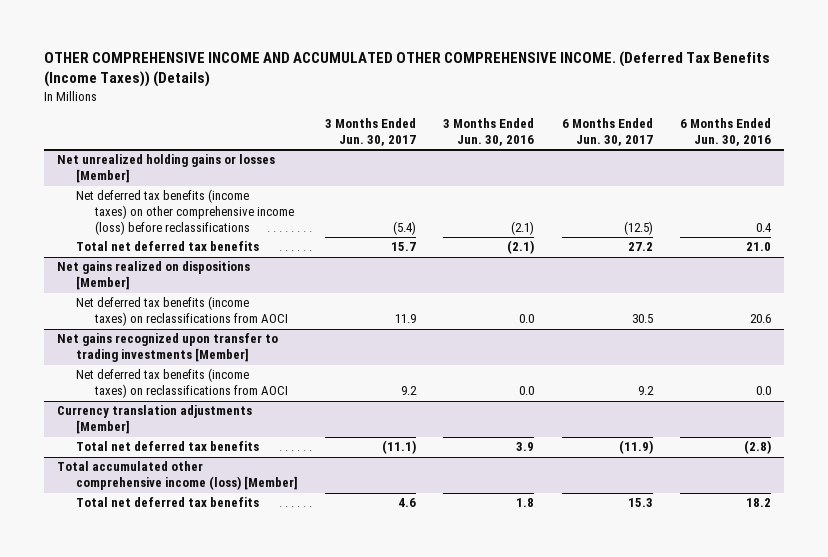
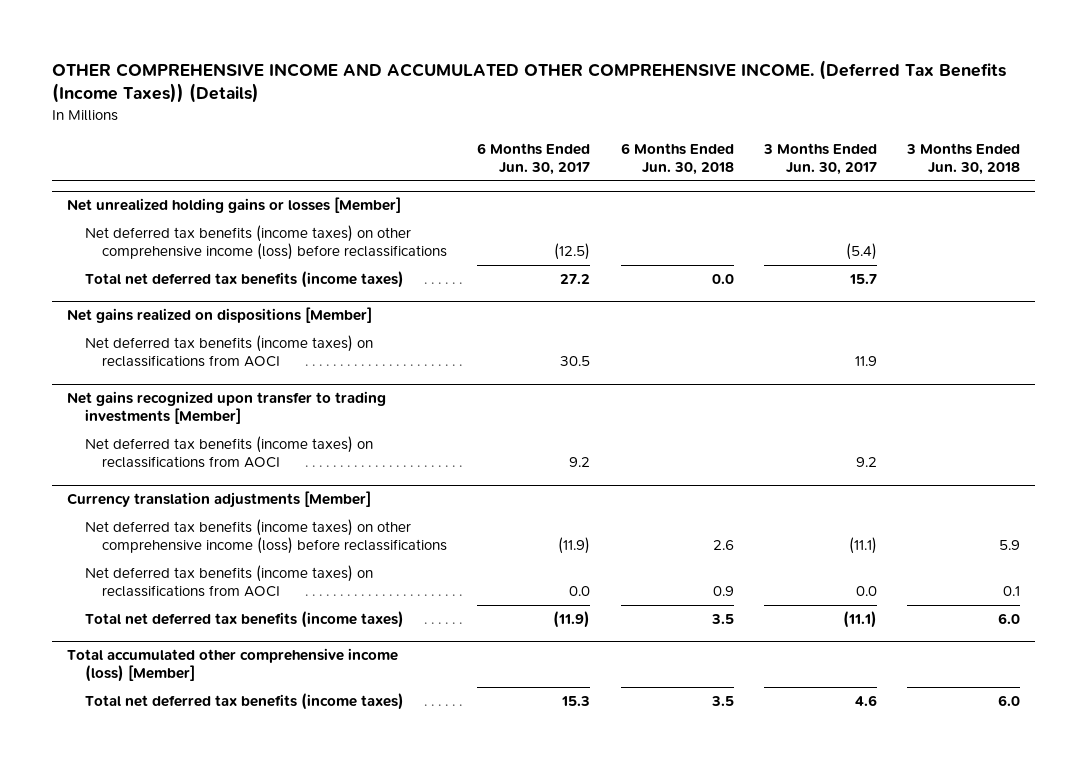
[443,117,535,146] 3 Months Ended Jun. 30, 2016 -> none
[679,117,771,146] 6 Months Ended Jun. 30, 2016 -> none
none -> [620,142,734,175] 6 Months Ended Jun. 30, 2018
none -> [905,142,1020,175] 3 Months Ended Jun. 30, 2018
[75,241,259,252] Total net deferred tax benefits -> [84,270,404,288] Total net deferred tax benefits (income taxes)
none -> [84,518,448,554] Net deferred tax benefits (income taxes) on other comprehensive income (loss) before reclassifications
none -> [84,564,373,597] Net deferred tax benefits (income taxes) on reclassifications from AOCI
[75,441,259,452] Total net deferred tax benefits -> [84,610,404,628] Total net deferred tax benefits (income taxes)
[75,497,259,508] Total net deferred tax benefits -> [84,692,404,710] Total net deferred tax benefits (income taxes)

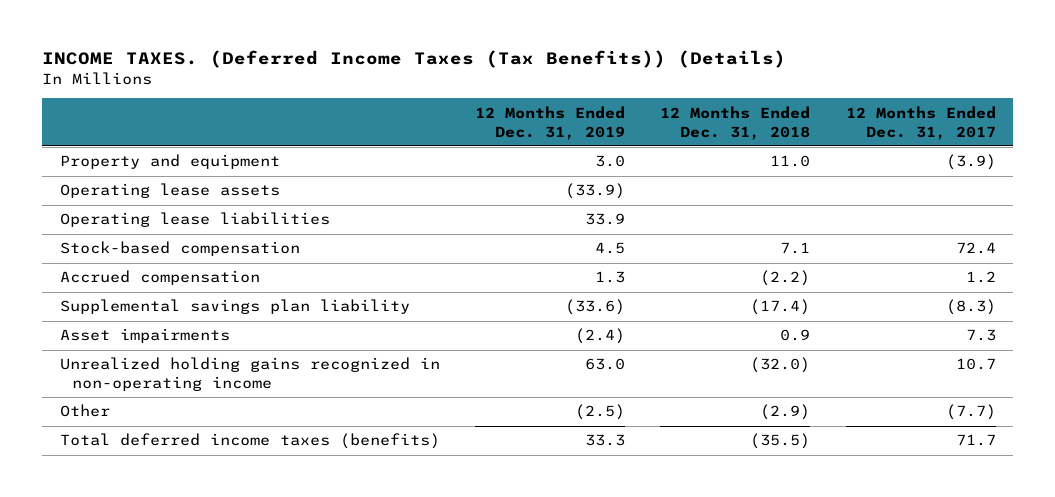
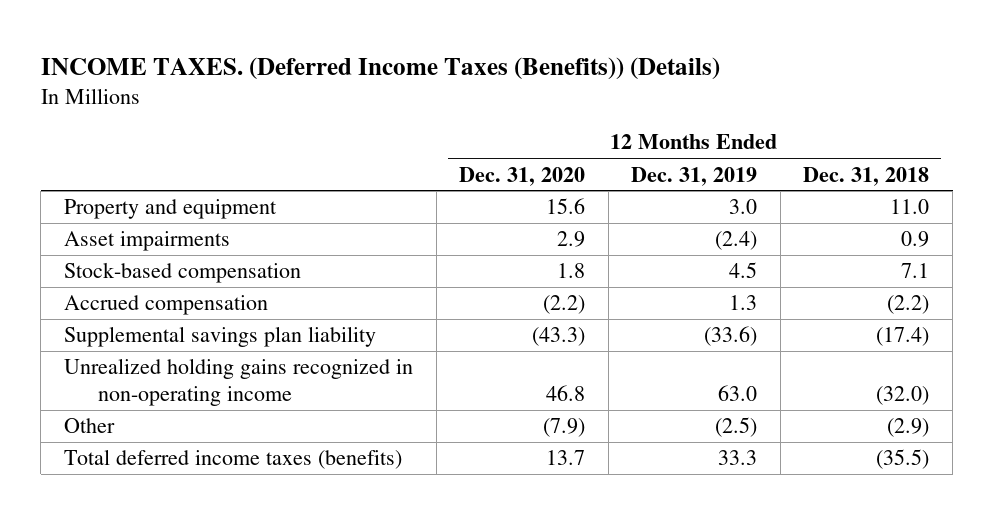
[41,50,786,69] INCOME TAXES. (Deferred Income Taxes (Tax Benefits)) (Details) -> [40,56,720,80] INCOME TAXES. (Deferred Income Taxes (Benefits)) (Details)
[845,105,996,140] 12 Months Ended Dec. 31, 2017 -> none
none -> [459,166,586,186] Dec. 31, 2020
[59,183,280,199] Operating lease assets -> none
[59,212,330,228] Operating lease liabilities -> none
[59,328,230,344] Asset impairments -> [63,231,230,252] Asset impairments

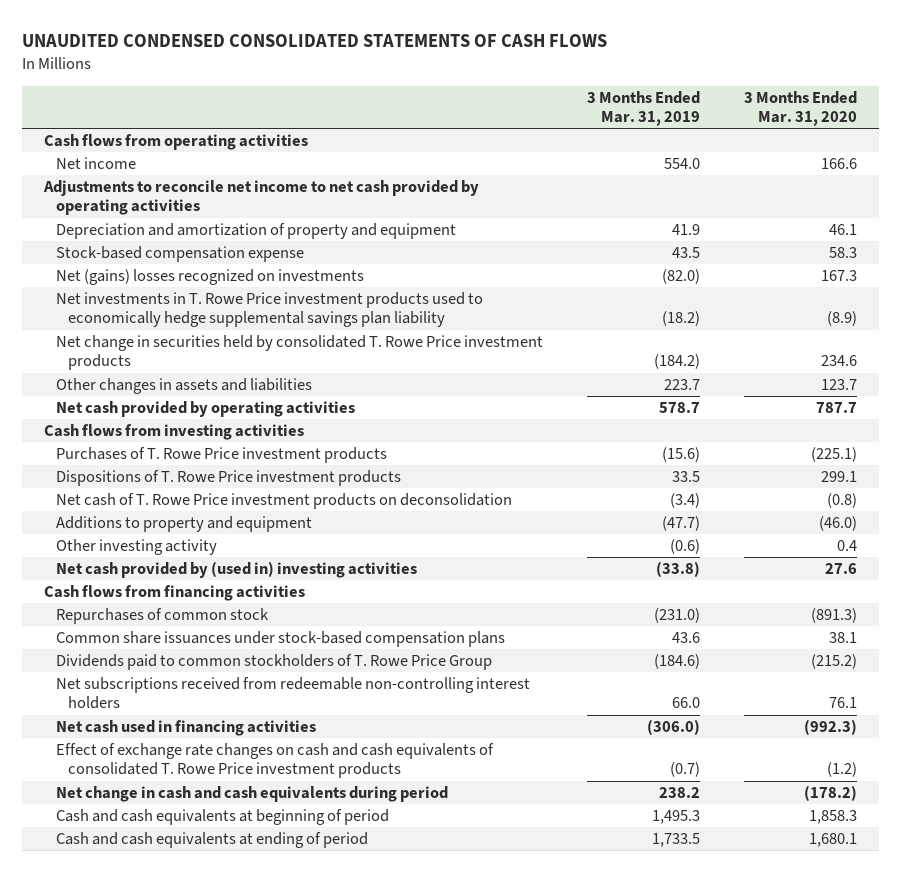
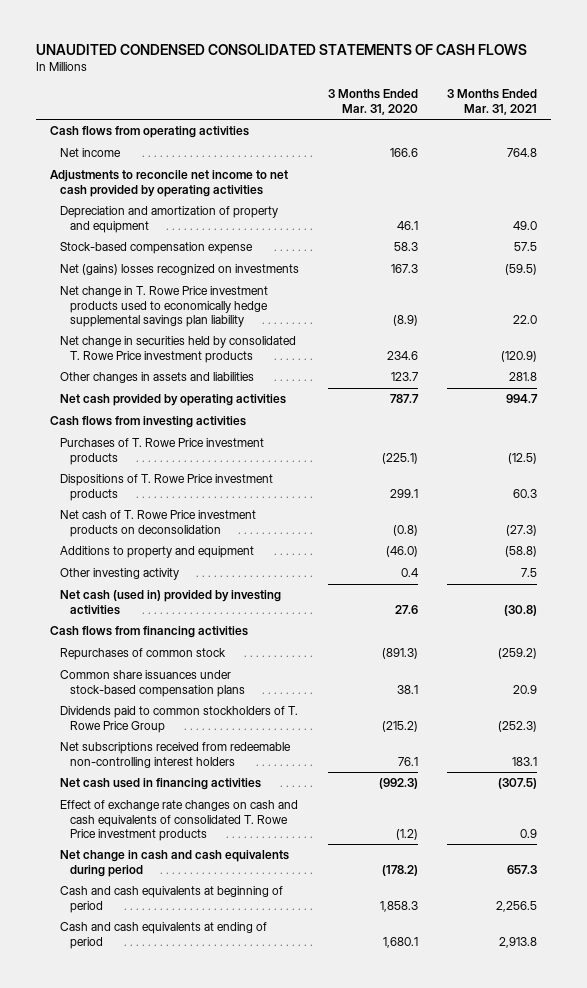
[587,90,701,126] 3 Months Ended Mar. 31, 2019 -> none
none -> [446,89,537,115] 3 Months Ended Mar. 31, 2021
[56,292,484,328] Net investments in T. Rowe Price investment products used to economically hedge supplemental savings plan liability -> [59,286,268,327] Net change in T. Rowe Price investment products used to economically hedge supplemental savings plan liability
[56,561,418,579] Net cash provided by (used in) investing activities -> [59,590,281,615] Net cash (used in) provided by investing activities

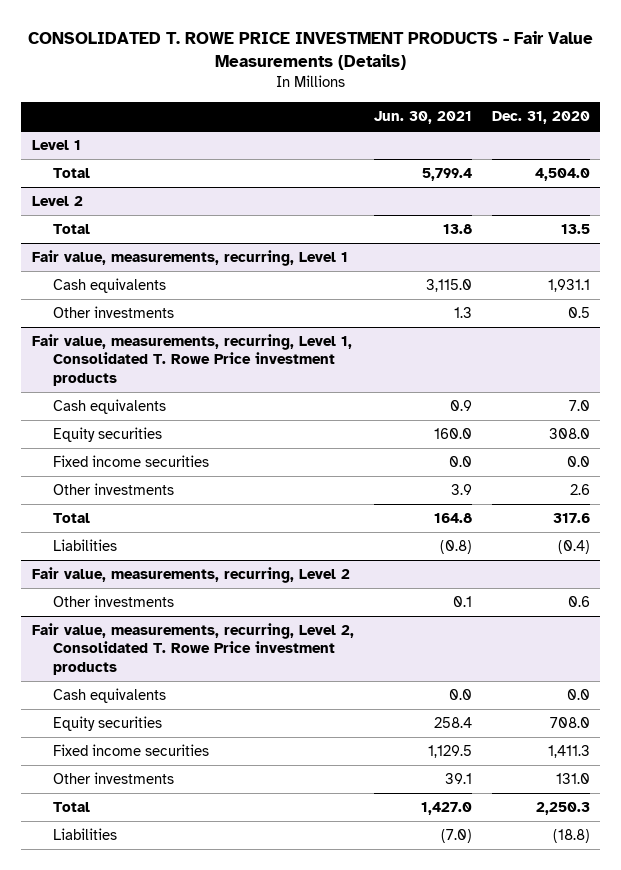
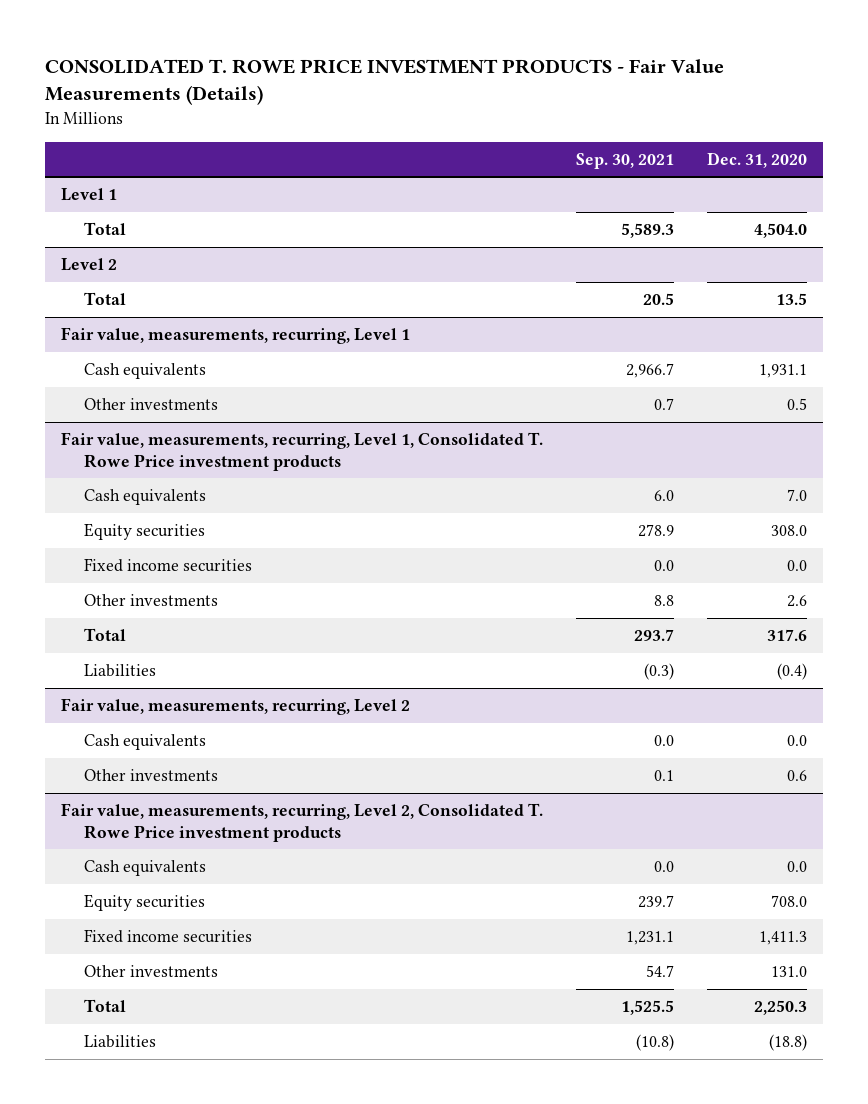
[373,111,472,125] Jun. 30, 2021 -> none
none -> [576,152,675,169] Sep. 30, 2021
none -> [84,734,207,751] Cash equivalents

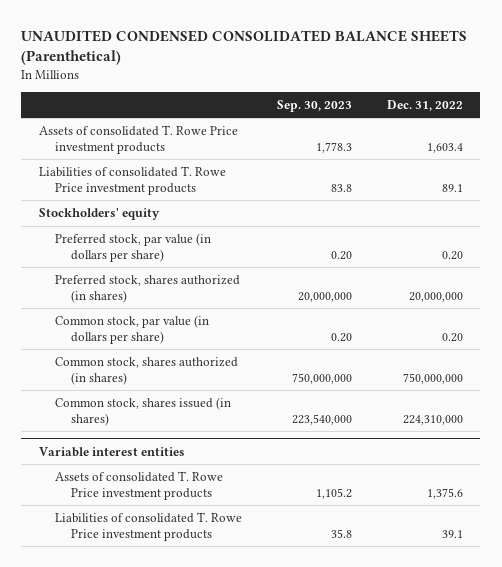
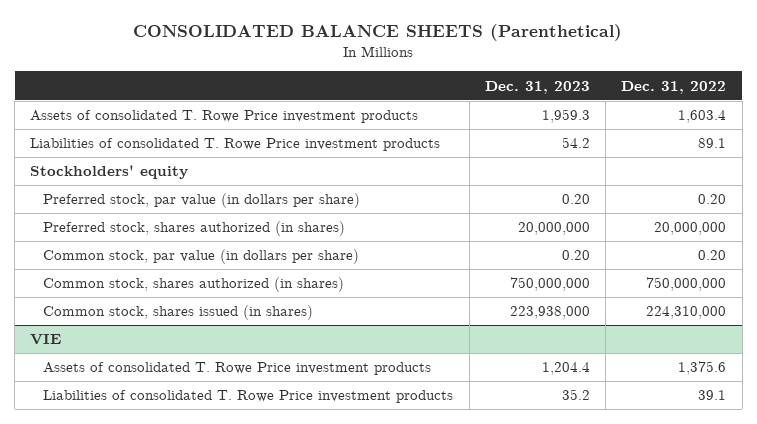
[21,30,468,66] UNAUDITED CONDENSED CONSOLIDATED BALANCE SHEETS (Parenthetical) -> [133,24,623,42] CONSOLIDATED BALANCE SHEETS (Parenthetical)
[276,99,352,112] Sep. 30, 2023 -> none
none -> [484,80,590,94] Dec. 31, 2023
[38,446,185,457] Variable interest entities -> [30,334,62,346] VIE

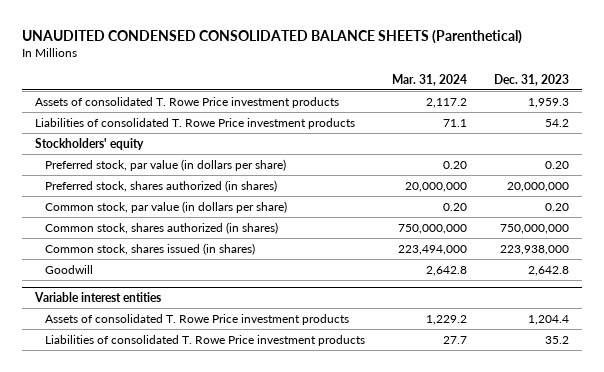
[133,24,623,42] CONSOLIDATED BALANCE SHEETS (Parenthetical) -> [21,29,522,44] UNAUDITED CONDENSED CONSOLIDATED BALANCE SHEETS (Parenthetical)
[621,80,727,94] Dec. 31, 2022 -> none
none -> [391,73,467,86] Mar. 31, 2024
none -> [44,264,93,274] Goodwill
[30,334,62,346] VIE -> [34,292,162,303] Variable interest entities

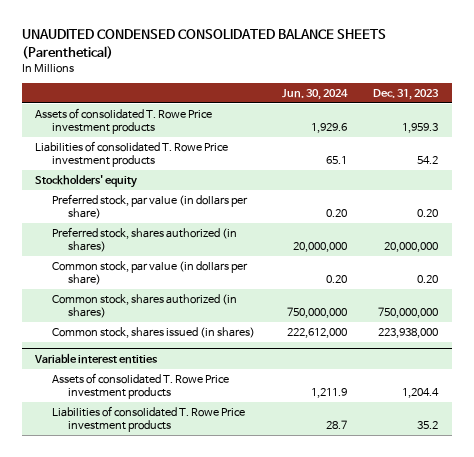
[391,73,467,86] Mar. 31, 2024 -> none
none -> [281,88,348,100] Jun. 30, 2024
[44,264,93,274] Goodwill -> none

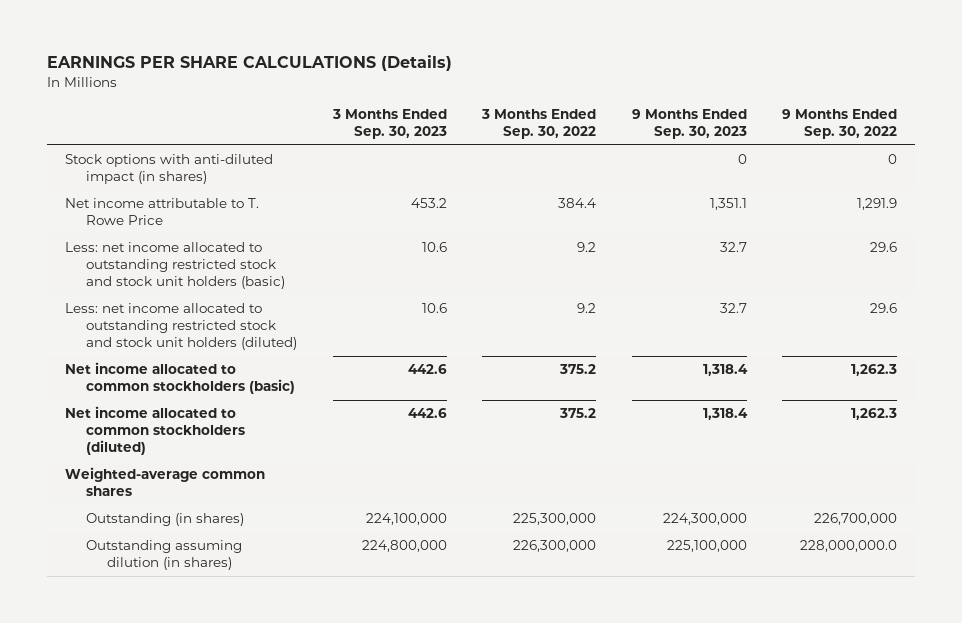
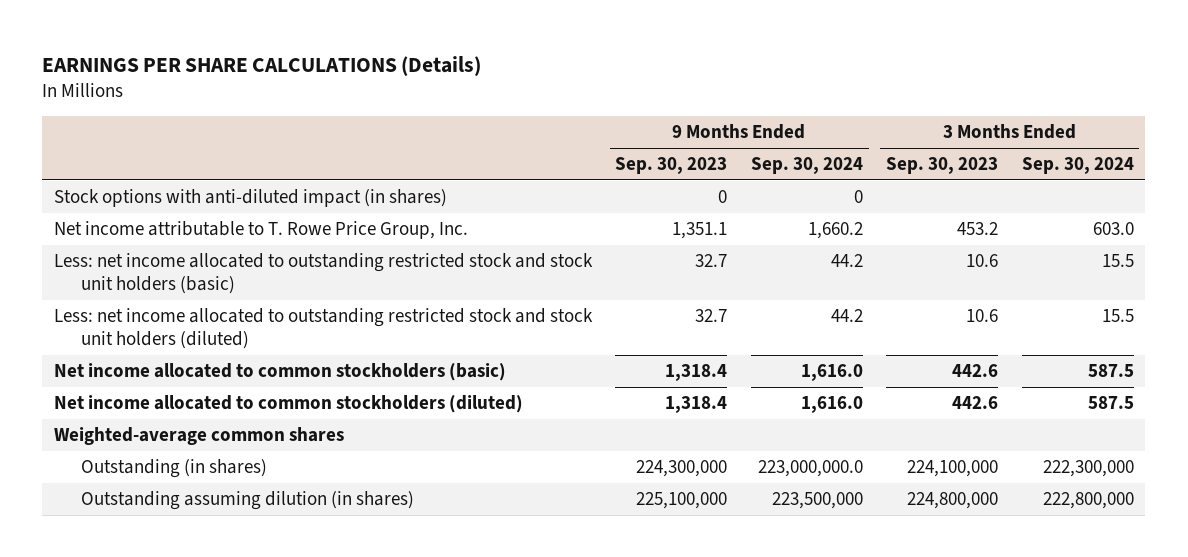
[481,108,597,139] 3 Months Ended Sep. 30, 2022 -> none
[782,108,898,139] 9 Months Ended Sep. 30, 2022 -> none
none -> [750,157,863,175] Sep. 30, 2024
none -> [1021,157,1134,175] Sep. 30, 2024
[64,198,259,226] Net income attributable to T. Rowe Price -> [54,221,469,240] Net income attributable to T. Rowe Price Group, Inc.

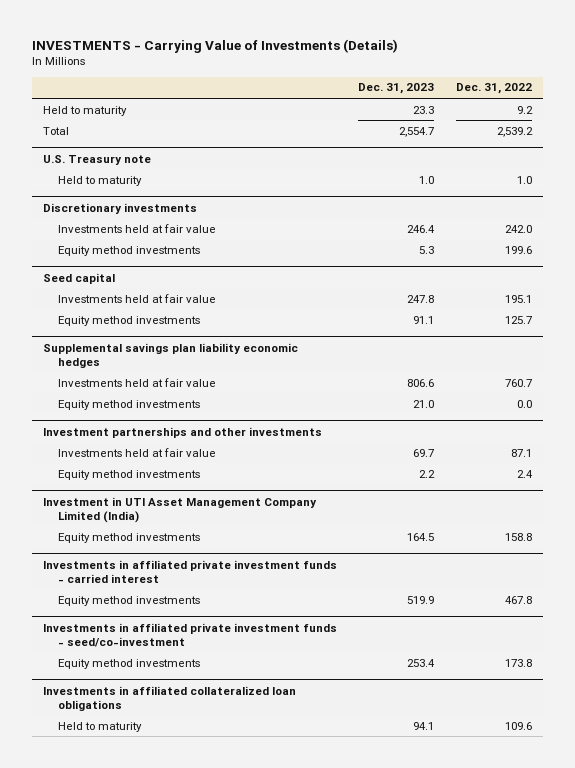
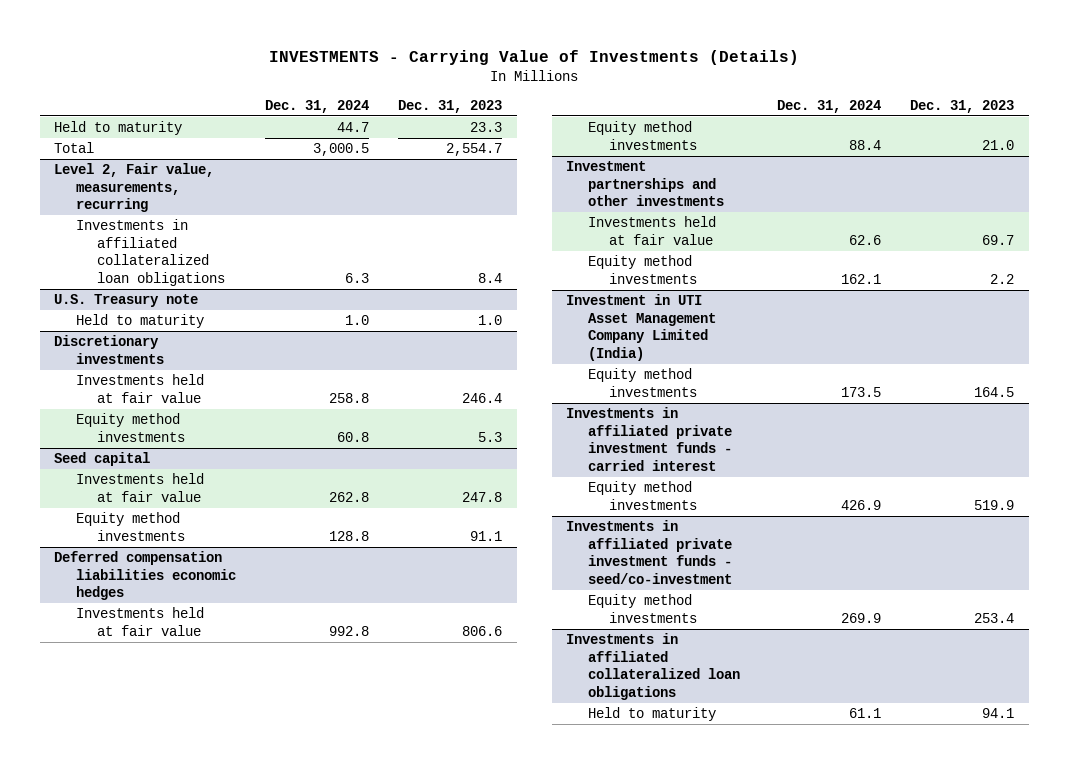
[456,83,533,95] Dec. 31, 2022 -> none
none -> [264,99,369,113] Dec. 31, 2024
none -> [54,163,215,213] Level 2, Fair value, measurements, recurring
none -> [75,219,225,286] Investments in affiliated collateralized loan obligations
[42,342,298,368] Supplemental savings plan liability economic hedges -> none
none -> [54,551,236,601] Deferred compensation liabilities economic hedges

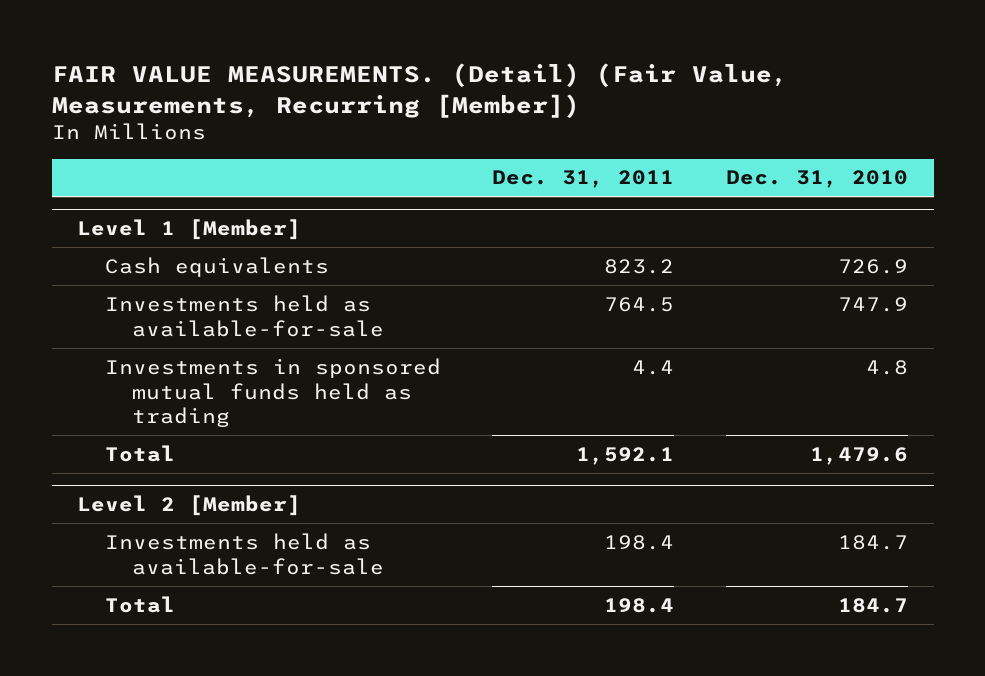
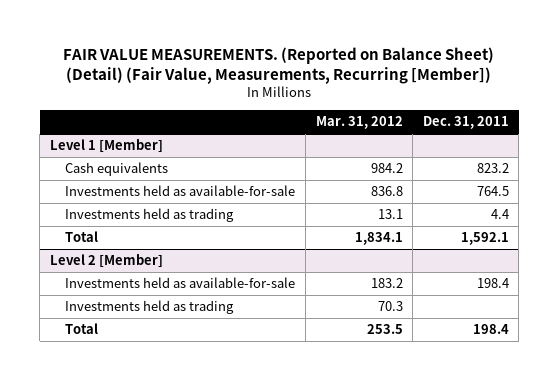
[51,63,788,118] FAIR VALUE MEASUREMENTS. (Detail) (Fair Value, Measurements, Recurring [Member]) -> [63,46,495,84] FAIR VALUE MEASUREMENTS. (Reported on Balance Sheet) (Detail) (Fair Value, Measurements, Recurring [Member])
[725,170,908,189] Dec. 31, 2010 -> none
none -> [315,116,403,130] Mar. 31, 2012
[104,357,441,428] Investments in sponsored mutual funds held as trading -> [65,208,235,223] Investments held as trading
none -> [65,300,235,315] Investments held as trading

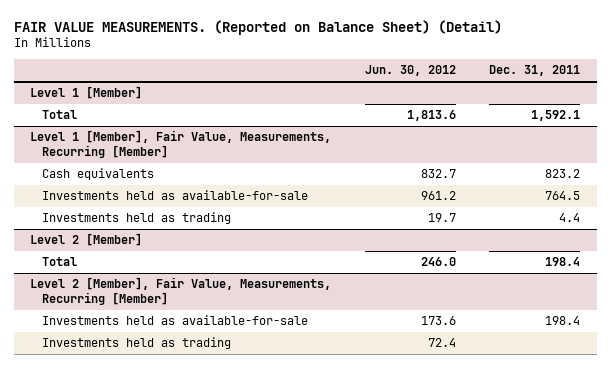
[63,46,495,84] FAIR VALUE MEASUREMENTS. (Reported on Balance Sheet) (Detail) (Fair Value, Measurements, Recurring [Member]) -> [13,19,502,35] FAIR VALUE MEASUREMENTS. (Reported on Balance Sheet) (Detail)
[315,116,403,130] Mar. 31, 2012 -> none
none -> [364,65,456,77] Jun. 30, 2012
[65,231,99,243] Total -> [41,110,77,120] Total
none -> [30,130,332,158] Level 1 [Member], Fair Value, Measurements, Recurring [Member]
[65,323,99,335] Total -> [41,257,77,267] Total
none -> [30,277,332,305] Level 2 [Member], Fair Value, Measurements, Recurring [Member]

